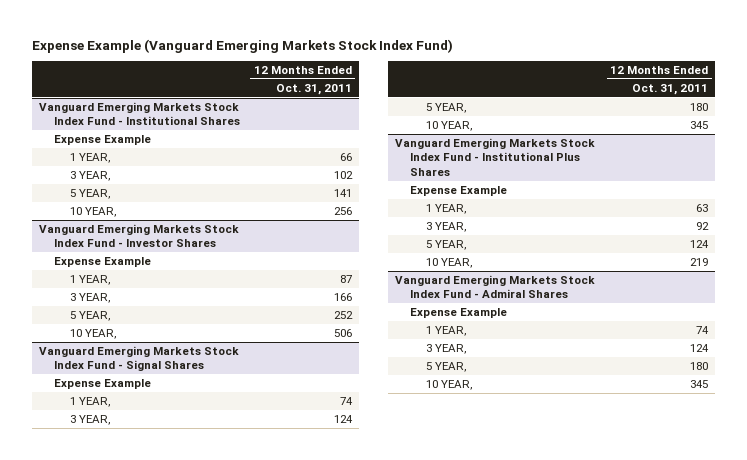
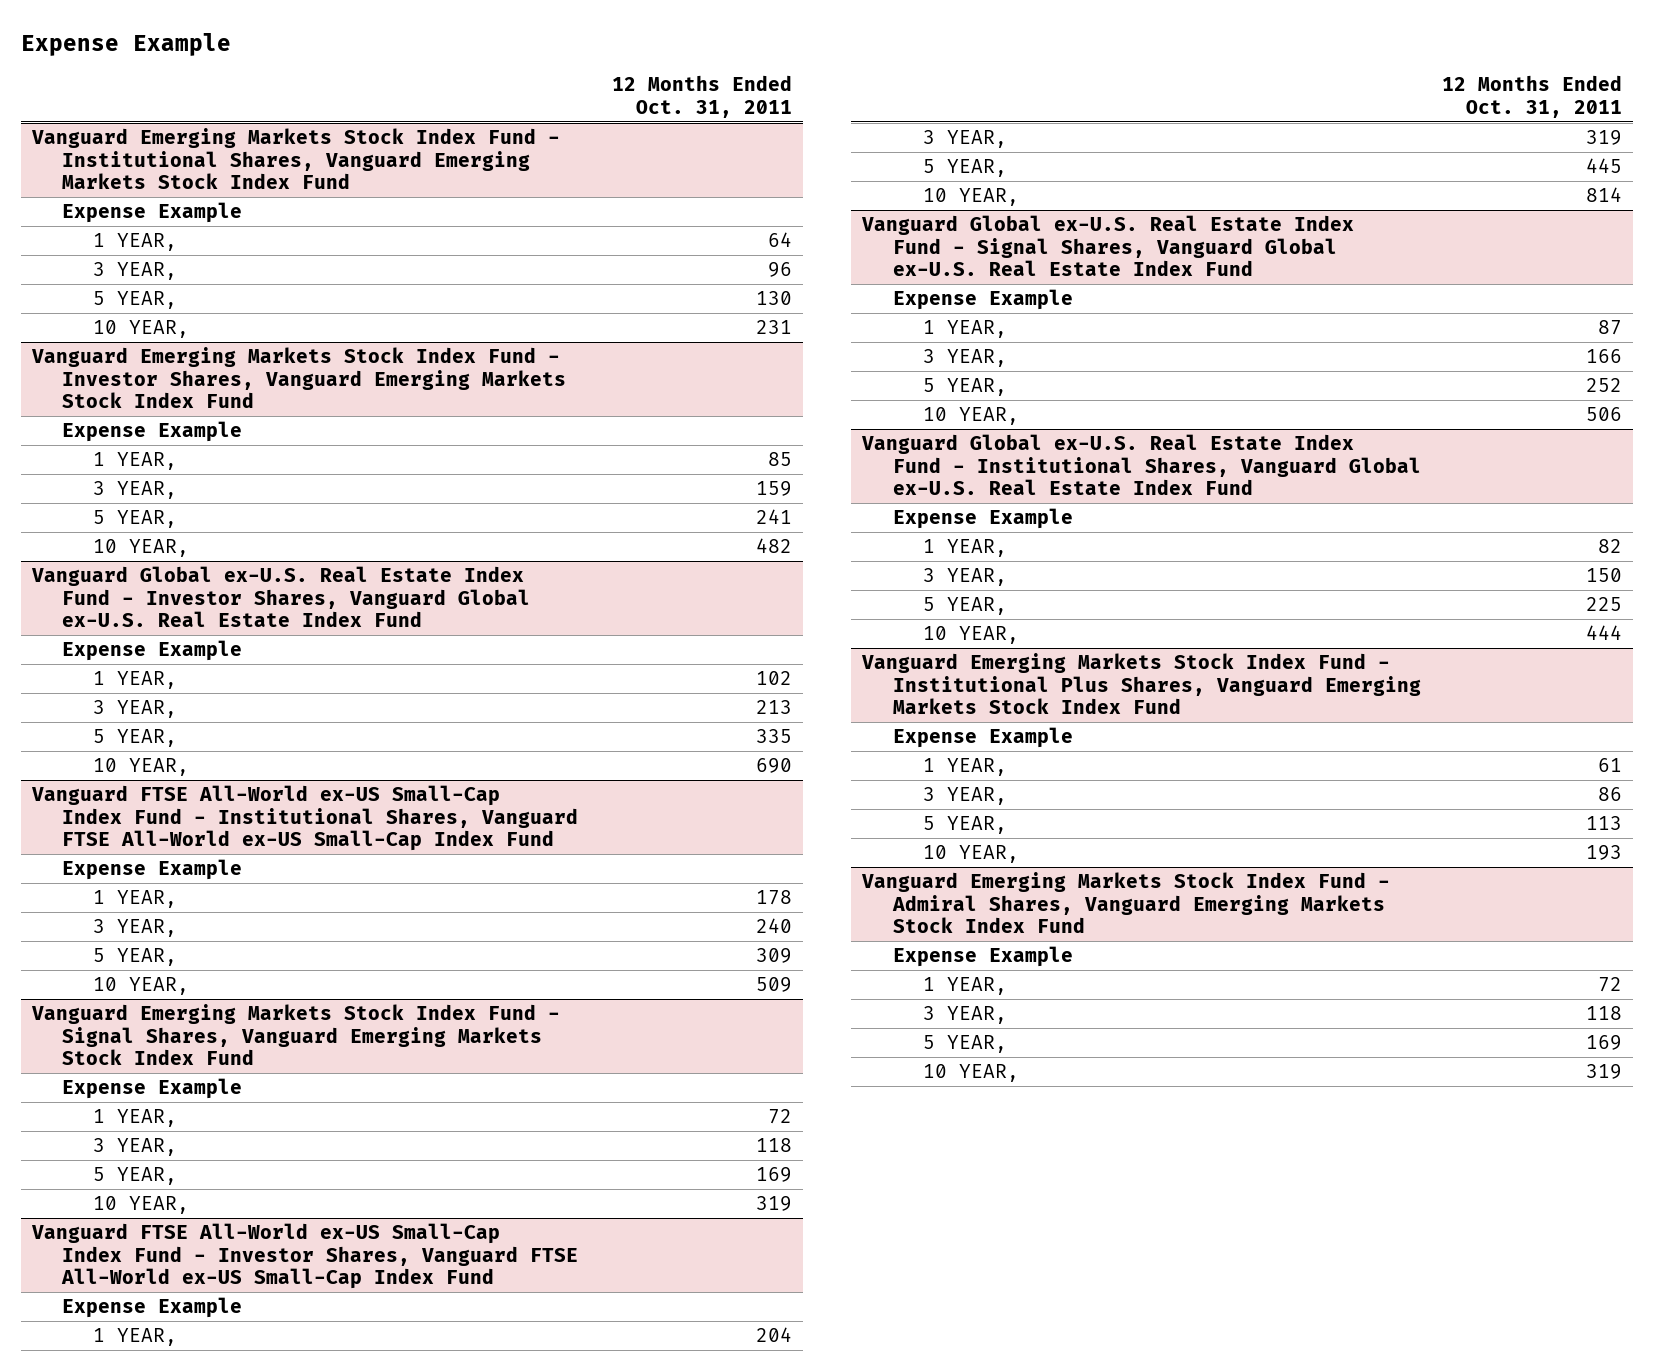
[31,38,453,53] Expense Example (Vanguard Emerging Markets Stock Index Fund) -> [20,32,231,56] Expense Example
[38,101,241,126] Vanguard Emerging Markets Stock Index Fund - Institutional Shares -> [30,128,560,190] Vanguard Emerging Markets Stock Index Fund - Institutional Shares, Vanguard Emerging Markets Stock Index Fund
[339,152,352,161] 66 -> [768,232,793,248] 64
[333,170,353,179] 102 -> [768,262,793,278] 96
[333,188,352,197] 141 -> [756,291,793,306] 130
[333,206,352,215] 256 -> [756,320,793,335] 231
[38,223,239,248] Vanguard Emerging Markets Stock Index Fund - Investor Shares -> [30,347,567,409] Vanguard Emerging Markets Stock Index Fund - Investor Shares, Vanguard Emerging Markets Stock Index Fund
none -> [92,452,177,471] 1 YEAR,
none -> [92,481,177,500] 3 YEAR,
none -> [92,510,177,529] 5 YEAR,
none -> [92,539,189,558] 10 YEAR,
none -> [30,566,531,628] Vanguard Global ex-U.S. Real Estate Index Fund - Investor Shares, Vanguard Global ex-U.S. Real Estate Index Fund
none -> [62,640,243,662] Expense Example
none -> [92,671,177,690] 1 YEAR,
none -> [92,700,177,719] 3 YEAR,
none -> [92,729,177,748] 5 YEAR,
none -> [92,758,189,777] 10 YEAR,
none -> [30,785,579,852] Vanguard FTSE All-World ex-US Small-Cap Index Fund - Institutional Shares, Vanguard FTSE All-World ex-US Small-Cap Index Fund
none -> [62,859,243,881] Expense Example
none -> [92,890,177,909] 1 YEAR,
none -> [92,919,177,938] 3 YEAR,
none -> [92,948,177,967] 5 YEAR,
none -> [92,977,189,996] 10 YEAR,
none -> [30,1004,560,1066] Vanguard Emerging Markets Stock Index Fund - Signal Shares, Vanguard Emerging Markets Stock Index Fund
none -> [62,1078,243,1100] Expense Example
none -> [92,1109,177,1128] 1 YEAR,
none -> [92,1138,177,1157] 3 YEAR,
none -> [92,1167,177,1186] 5 YEAR,
none -> [92,1196,189,1215] 10 YEAR,
none -> [30,1223,579,1290] Vanguard FTSE All-World ex-US Small-Cap Index Fund - Investor Shares, Vanguard FTSE All-World ex-US Small-Cap Index Fund
none -> [62,1297,243,1319] Expense Example
none -> [92,1328,177,1347] 1 YEAR,
none -> [923,130,1008,149] 3 YEAR,
none -> [923,159,1008,178] 5 YEAR,
none -> [923,188,1020,207] 10 YEAR,
none -> [860,215,1354,277] Vanguard Global ex-U.S. Real Estate Index Fund - Signal Shares, Vanguard Global ex-U.S. Real Estate Index Fund
none -> [892,289,1073,311] Expense Example
[38,345,239,372] Vanguard Emerging Markets Stock Index Fund - Signal Shares -> none
none -> [860,434,1421,496] Vanguard Global ex-U.S. Real Estate Index Fund - Institutional Shares, Vanguard Global ex-U.S. Real Estate Index Fund
[339,396,353,405] 74 -> [1598,539,1623,554] 82
[333,414,353,423] 124 -> [1586,568,1623,583] 150
[690,102,709,111] 180 -> [1586,597,1623,612] 225
[690,120,709,129] 345 -> [1586,625,1623,641] 444
[394,137,595,176] Vanguard Emerging Markets Stock Index Fund - Institutional Plus Shares -> [860,653,1421,715] Vanguard Emerging Markets Stock Index Fund - Institutional Plus Shares, Vanguard Emerging Markets Stock Index Fund
[696,203,709,212] 63 -> [1598,758,1623,773] 61
[696,221,710,230] 92 -> [1598,787,1623,802] 86
[690,239,710,248] 124 -> [1586,816,1623,831] 113
[690,257,709,266] 219 -> [1586,845,1623,861] 193
[394,274,595,299] Vanguard Emerging Markets Stock Index Fund - Admiral Shares -> [860,872,1390,934] Vanguard Emerging Markets Stock Index Fund - Admiral Shares, Vanguard Emerging Markets Stock Index Fund
[696,325,710,334] 74 -> [1598,977,1623,993] 72
[690,343,710,352] 124 -> [1586,1006,1623,1021] 118
[690,361,709,370] 180 -> [1586,1035,1623,1051] 169
[690,379,709,388] 345 -> [1586,1064,1623,1080] 319

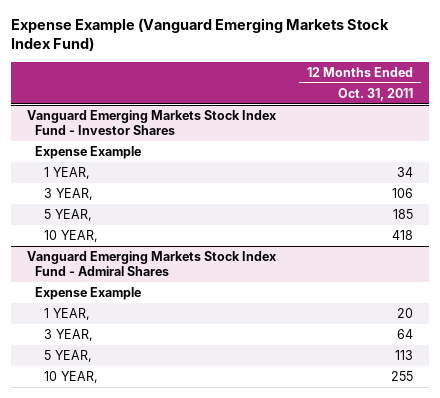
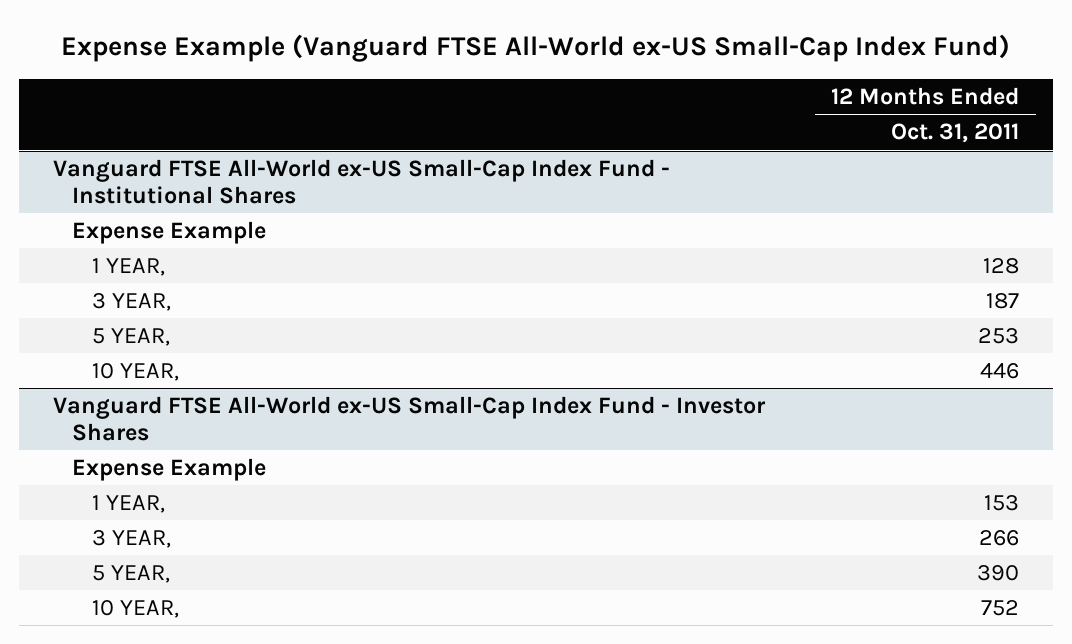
[10,18,389,52] Expense Example (Vanguard Emerging Markets Stock Index Fund) -> [61,34,1011,63] Expense Example (Vanguard FTSE All-World ex-US Small-Cap Index Fund)
[26,110,276,136] Vanguard Emerging Markets Stock Index Fund - Investor Shares -> none
none -> [52,159,670,205] Vanguard FTSE All-World ex-US Small-Cap Index Fund - Institutional Shares
[26,251,276,277] Vanguard Emerging Markets Stock Index Fund - Admiral Shares -> none
[397,167,414,178] 34 -> [983,258,1020,275] 128
[392,188,414,199] 106 -> [986,293,1020,310] 187
[393,209,414,220] 185 -> [978,328,1020,345] 253
[392,230,414,241] 418 -> [980,363,1020,380] 446
none -> [52,396,766,442] Vanguard FTSE All-World ex-US Small-Cap Index Fund - Investor Shares
[397,308,414,319] 20 -> [984,495,1020,512] 153
[397,329,414,340] 64 -> [979,530,1020,547] 266
[395,350,414,361] 113 -> [977,565,1020,582] 390
[391,371,414,382] 255 -> [981,600,1020,617] 752

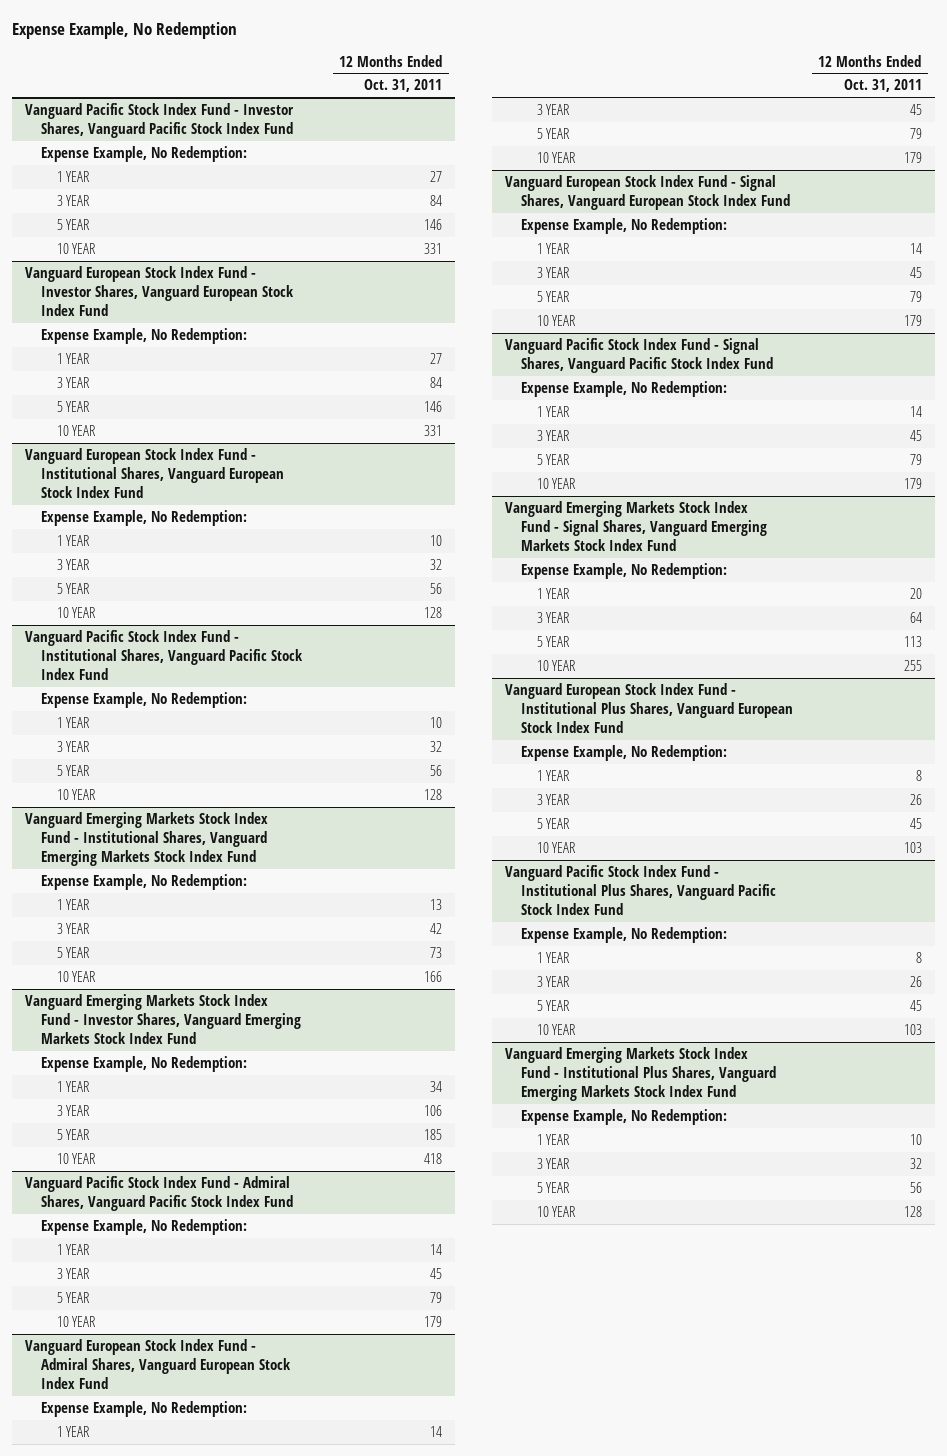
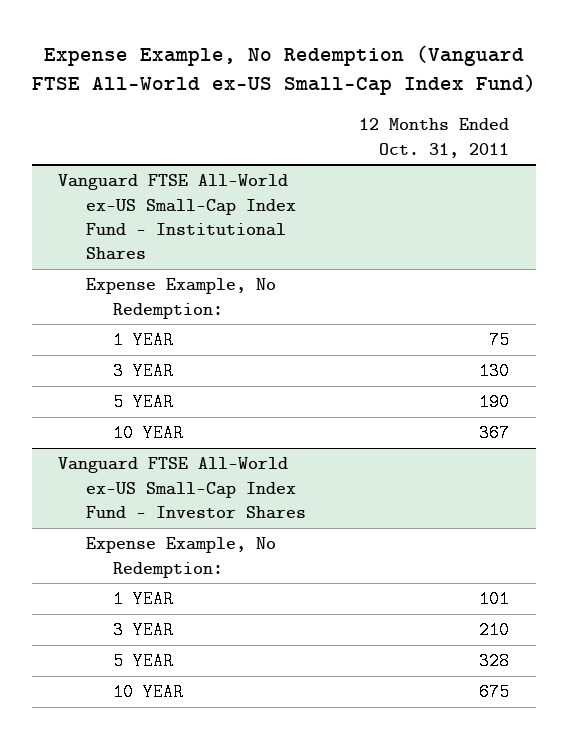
[11,21,237,39] Expense Example, No Redemption -> [31,44,536,96] Expense Example, No Redemption (Vanguard FTSE All-World ex-US Small-Cap Index Fund)
[24,103,294,138] Vanguard Pacific Stock Index Fund - Investor Shares, Vanguard Pacific Stock Index Fund -> none
[41,146,248,163] Expense Example, No Redemption: -> none
[57,171,91,183] 1 YEAR -> none
[57,195,91,207] 3 YEAR -> none
[57,219,91,231] 5 YEAR -> none
[57,243,97,255] 10 YEAR -> none
[24,266,295,316] Vanguard European Stock Index Fund - Investor Shares, Vanguard European Stock Index Fund -> none
[41,328,248,345] Expense Example, No Redemption: -> none
[57,353,91,365] 1 YEAR -> none
[57,377,91,389] 3 YEAR -> none
[57,401,91,413] 5 YEAR -> none
[57,425,97,437] 10 YEAR -> none
[24,448,285,498] Vanguard European Stock Index Fund - Institutional Shares, Vanguard European Stock Index Fund -> none
[41,510,248,527] Expense Example, No Redemption: -> none
[57,535,91,547] 1 YEAR -> none
[57,559,91,571] 3 YEAR -> none
[57,583,91,595] 5 YEAR -> none
[57,607,97,619] 10 YEAR -> none
[24,630,304,680] Vanguard Pacific Stock Index Fund - Institutional Shares, Vanguard Pacific Stock Index Fund -> none
[41,692,248,709] Expense Example, No Redemption: -> none
[57,717,91,729] 1 YEAR -> none
[57,741,91,753] 3 YEAR -> none
[57,765,91,777] 5 YEAR -> none
[57,789,97,801] 10 YEAR -> none
[24,812,268,866] Vanguard Emerging Markets Stock Index Fund - Institutional Shares, Vanguard Emerging Markets Stock Index Fund -> none
[41,874,248,891] Expense Example, No Redemption: -> none
[57,899,91,911] 1 YEAR -> none
[57,923,91,935] 3 YEAR -> none
[57,947,91,959] 5 YEAR -> none
[57,971,97,983] 10 YEAR -> none
[24,994,302,1044] Vanguard Emerging Markets Stock Index Fund - Investor Shares, Vanguard Emerging Markets Stock Index Fund -> none
[41,1056,248,1073] Expense Example, No Redemption: -> none
[57,1081,91,1093] 1 YEAR -> none
[57,1105,91,1117] 3 YEAR -> none
[57,1129,91,1141] 5 YEAR -> none
[57,1153,97,1165] 10 YEAR -> none
[24,1176,294,1211] Vanguard Pacific Stock Index Fund - Admiral Shares, Vanguard Pacific Stock Index Fund -> none
[41,1219,248,1236] Expense Example, No Redemption: -> none
[57,1244,91,1256] 1 YEAR -> none
[57,1268,91,1280] 3 YEAR -> none
[57,1292,91,1304] 5 YEAR -> none
[57,1316,97,1328] 10 YEAR -> none
[24,1339,292,1389] Vanguard European Stock Index Fund - Admiral Shares, Vanguard European Stock Index Fund -> none
[41,1401,248,1418] Expense Example, No Redemption: -> none
[57,1426,91,1438] 1 YEAR -> none
[536,104,570,116] 3 YEAR -> none
[536,128,570,140] 5 YEAR -> none
[536,152,576,164] 10 YEAR -> none
[504,175,790,210] Vanguard European Stock Index Fund - Signal Shares, Vanguard European Stock Index Fund -> none
[520,218,727,235] Expense Example, No Redemption: -> none
[536,243,570,255] 1 YEAR -> none
[536,267,570,279] 3 YEAR -> none
[536,291,570,303] 5 YEAR -> none
[536,315,576,327] 10 YEAR -> none
[504,338,773,373] Vanguard Pacific Stock Index Fund - Signal Shares, Vanguard Pacific Stock Index Fund -> none
[520,381,727,398] Expense Example, No Redemption: -> none
[536,406,570,418] 1 YEAR -> none
[536,430,570,442] 3 YEAR -> none
[536,454,570,466] 5 YEAR -> none
[536,478,576,490] 10 YEAR -> none
[504,501,767,551] Vanguard Emerging Markets Stock Index Fund - Signal Shares, Vanguard Emerging Markets Stock Index Fund -> none
[520,563,727,580] Expense Example, No Redemption: -> none
[536,588,570,600] 1 YEAR -> none
[536,612,570,624] 3 YEAR -> none
[536,636,570,648] 5 YEAR -> none
[536,660,576,672] 10 YEAR -> none
[504,683,793,733] Vanguard European Stock Index Fund - Institutional Plus Shares, Vanguard European Stock Index Fund -> none
[520,745,727,762] Expense Example, No Redemption: -> none
[536,770,570,782] 1 YEAR -> none
[536,794,570,806] 3 YEAR -> none
[536,818,570,830] 5 YEAR -> none
[536,842,576,854] 10 YEAR -> none
[504,865,776,915] Vanguard Pacific Stock Index Fund - Institutional Plus Shares, Vanguard Pacific Stock Index Fund -> none
none -> [58,174,296,261] Vanguard FTSE All-World ex-US Small-Cap Index Fund - Institutional Shares
[504,1047,776,1101] Vanguard Emerging Markets Stock Index Fund - Institutional Plus Shares, Vanguard Emerging Markets Stock Index Fund -> none
[915,952,922,964] 8 -> [489,331,510,350] 75
[909,976,922,988] 26 -> [479,362,510,381] 130
[909,1000,922,1012] 45 -> [479,393,510,412] 190
[903,1024,922,1036] 103 -> [479,424,510,443] 367
none -> [58,457,306,519] Vanguard FTSE All-World ex-US Small-Cap Index Fund - Investor Shares
[909,1134,922,1146] 10 -> [479,590,510,609] 101
[909,1158,922,1170] 32 -> [479,621,510,640] 210
[909,1182,922,1194] 56 -> [479,652,510,671] 328
[903,1206,922,1218] 128 -> [479,683,510,702] 675

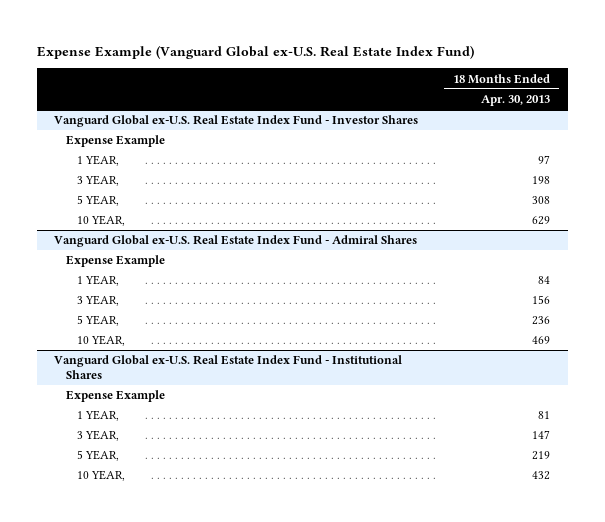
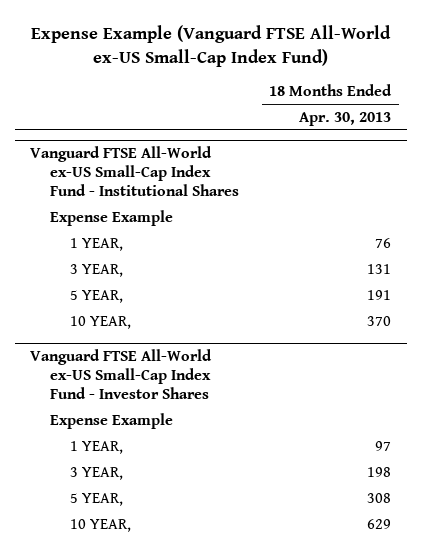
[36,45,474,60] Expense Example (Vanguard Global ex-U.S. Real Estate Index Fund) -> [30,25,391,68] Expense Example (Vanguard FTSE All-World ex-US Small-Cap Index Fund)
[54,115,419,128] Vanguard Global ex-U.S. Real Estate Index Fund - Investor Shares -> none
none -> [30,145,240,196] Vanguard FTSE All-World ex-US Small-Cap Index Fund - Institutional Shares
none -> [69,237,123,251] 1 YEAR,
none -> [69,263,123,277] 3 YEAR,
none -> [69,289,123,303] 5 YEAR,
none -> [69,315,131,329] 10 YEAR,
none -> [30,348,213,399] Vanguard FTSE All-World ex-US Small-Cap Index Fund - Investor Shares
none -> [50,412,174,429] Expense Example
[54,235,418,248] Vanguard Global ex-U.S. Real Estate Index Fund - Admiral Shares -> none
[65,255,165,268] Expense Example -> none
[77,275,120,287] 1 YEAR, -> none
[77,295,120,307] 3 YEAR, -> none
[77,315,120,327] 5 YEAR, -> none
[77,335,126,347] 10 YEAR, -> none
[54,355,403,379] Vanguard Global ex-U.S. Real Estate Index Fund - Institutional Shares -> none
[65,390,165,403] Expense Example -> none
[77,410,120,422] 1 YEAR, -> none
[77,430,120,442] 3 YEAR, -> none
[77,450,120,462] 5 YEAR, -> none
[77,470,126,482] 10 YEAR, -> none

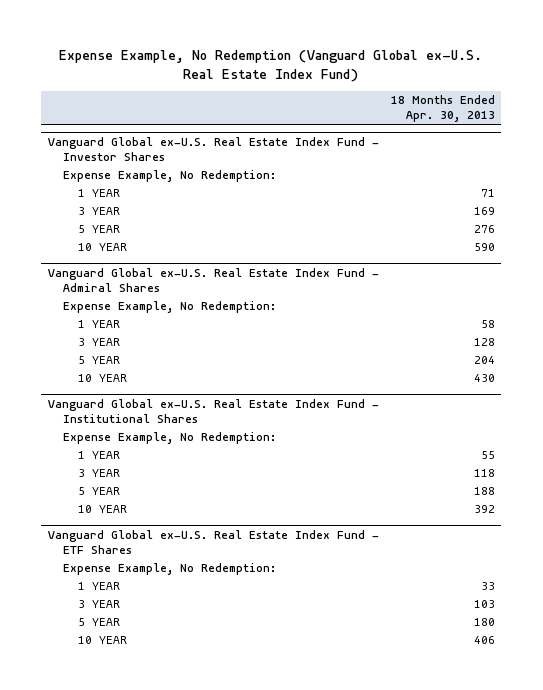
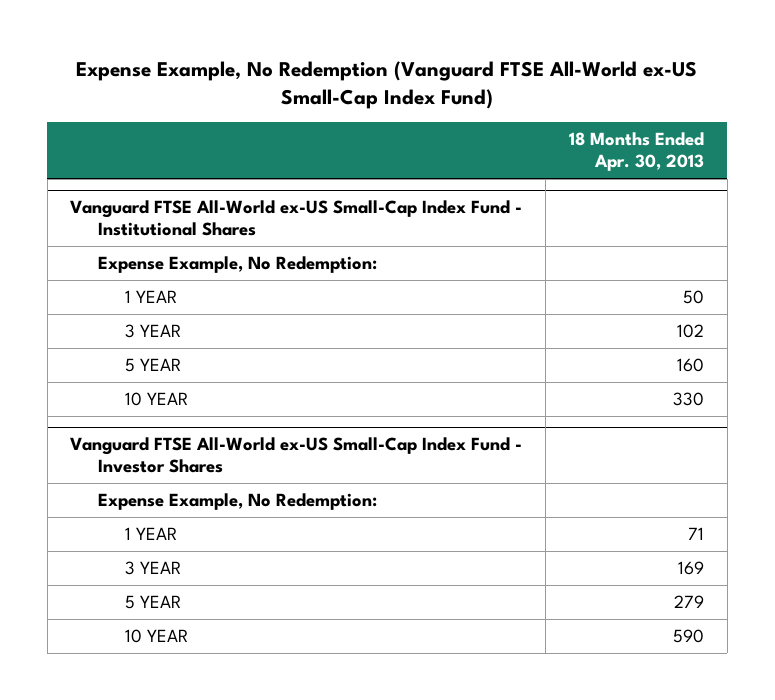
[59,50,483,82] Expense Example, No Redemption (Vanguard Global ex-U.S. Real Estate Index Fund) -> [76,60,698,109] Expense Example, No Redemption (Vanguard FTSE All-World ex-US Small-Cap Index Fund)
[47,136,379,162] Vanguard Global ex-U.S. Real Estate Index Fund - Investor Shares -> none
none -> [70,200,523,237] Vanguard FTSE All-World ex-US Small-Cap Index Fund - Institutional Shares
none -> [124,290,177,304] 1 YEAR
none -> [124,324,181,339] 3 YEAR
none -> [124,358,181,373] 5 YEAR
none -> [124,392,188,407] 10 YEAR
none -> [70,437,523,474] Vanguard FTSE All-World ex-US Small-Cap Index Fund - Investor Shares
none -> [97,493,377,511] Expense Example, No Redemption:
[473,225,495,234] 276 -> [674,595,705,609] 279
[47,267,379,293] Vanguard Global ex-U.S. Real Estate Index Fund - Admiral Shares -> none
[62,301,276,314] Expense Example, No Redemption: -> none
[78,320,121,329] 1 YEAR -> none
[78,338,121,347] 3 YEAR -> none
[78,356,121,365] 5 YEAR -> none
[78,374,128,383] 10 YEAR -> none
[47,398,379,424] Vanguard Global ex-U.S. Real Estate Index Fund - Institutional Shares -> none
[62,432,276,445] Expense Example, No Redemption: -> none
[78,451,121,460] 1 YEAR -> none
[78,469,121,478] 3 YEAR -> none
[78,487,121,496] 5 YEAR -> none
[78,505,128,514] 10 YEAR -> none
[47,529,379,555] Vanguard Global ex-U.S. Real Estate Index Fund - ETF Shares -> none
[62,563,276,576] Expense Example, No Redemption: -> none
[78,582,121,591] 1 YEAR -> none
[78,600,121,609] 3 YEAR -> none
[78,618,121,627] 5 YEAR -> none
[78,636,128,645] 10 YEAR -> none

